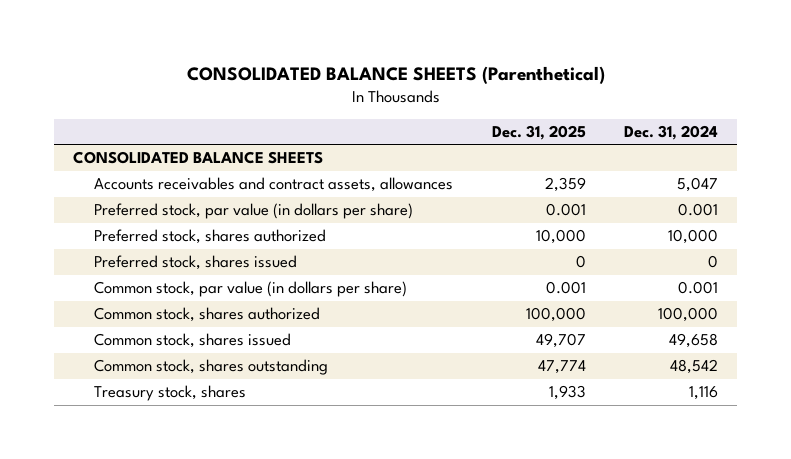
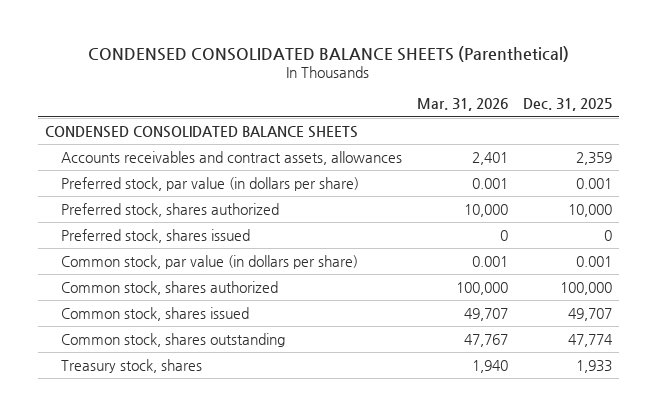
[186,65,605,84] CONSOLIDATED BALANCE SHEETS (Parenthetical) -> [88,45,570,62] CONDENSED CONSOLIDATED BALANCE SHEETS (Parenthetical)
[623,124,718,140] Dec. 31, 2024 -> none
none -> [416,98,508,112] Mar. 31, 2026
[73,151,324,165] CONSOLIDATED BALANCE SHEETS -> [45,125,359,138] CONDENSED CONSOLIDATED BALANCE SHEETS

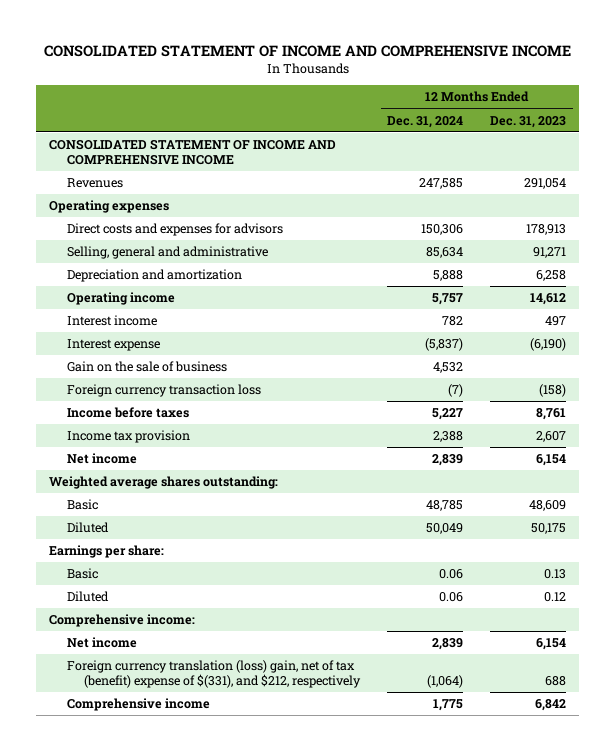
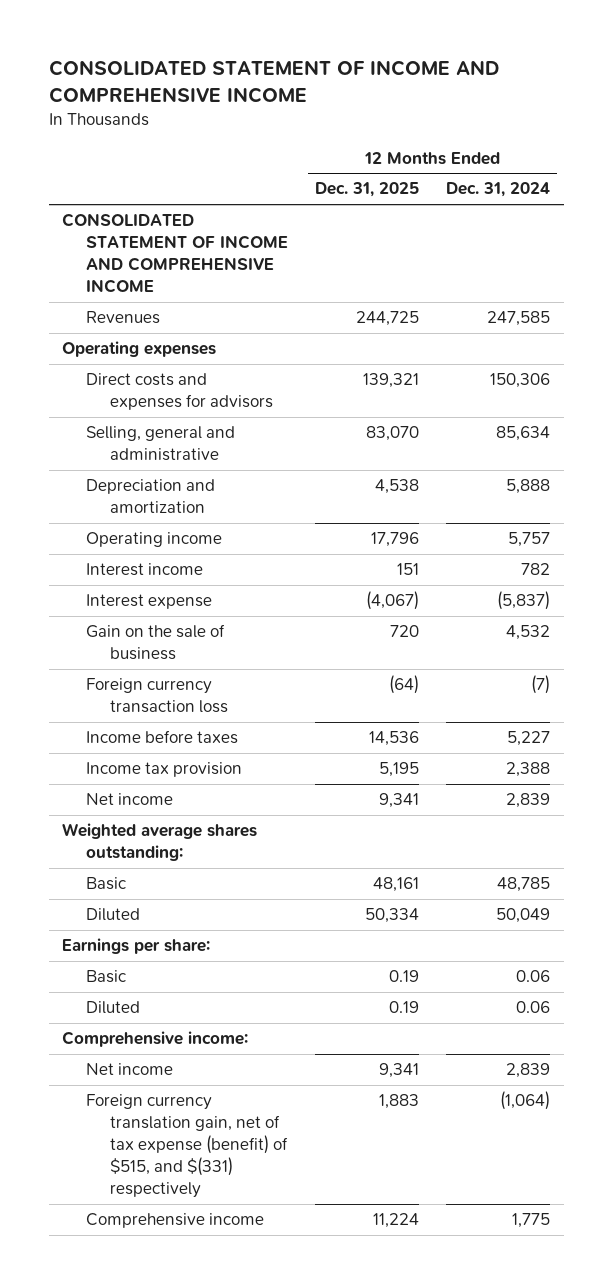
[490,115,567,128] Dec. 31, 2023 -> none
none -> [314,182,419,198] Dec. 31, 2025
[66,660,362,689] Foreign currency translation (loss) gain, net of tax (benefit) expense of $(331), and $212, respectively -> [85,1094,288,1199] Foreign currency translation gain, net of tax expense (benefit) of $515, and $(331) respectively

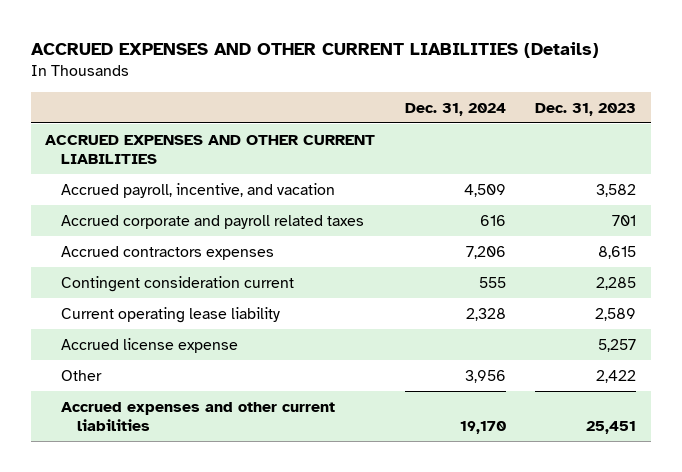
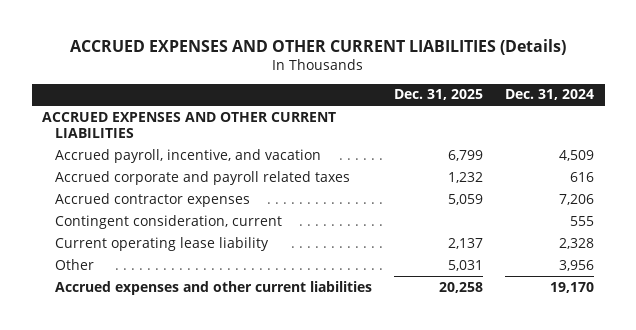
[535,102,637,116] Dec. 31, 2023 -> none
none -> [394,89,484,101] Dec. 31, 2025
[61,245,275,260] Accrued contractors expenses -> [55,192,251,207] Accrued contractor expenses
[61,275,295,292] Contingent consideration current -> [55,214,283,229] Contingent consideration, current
[61,337,239,353] Accrued license expense -> none

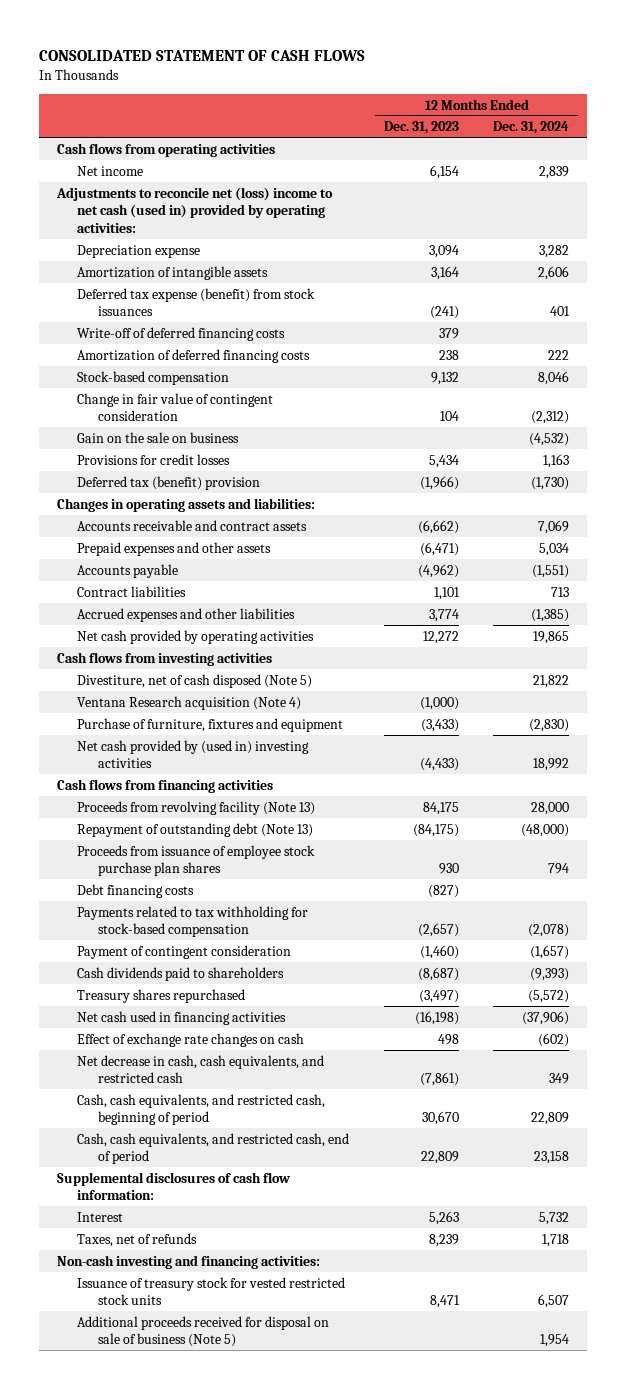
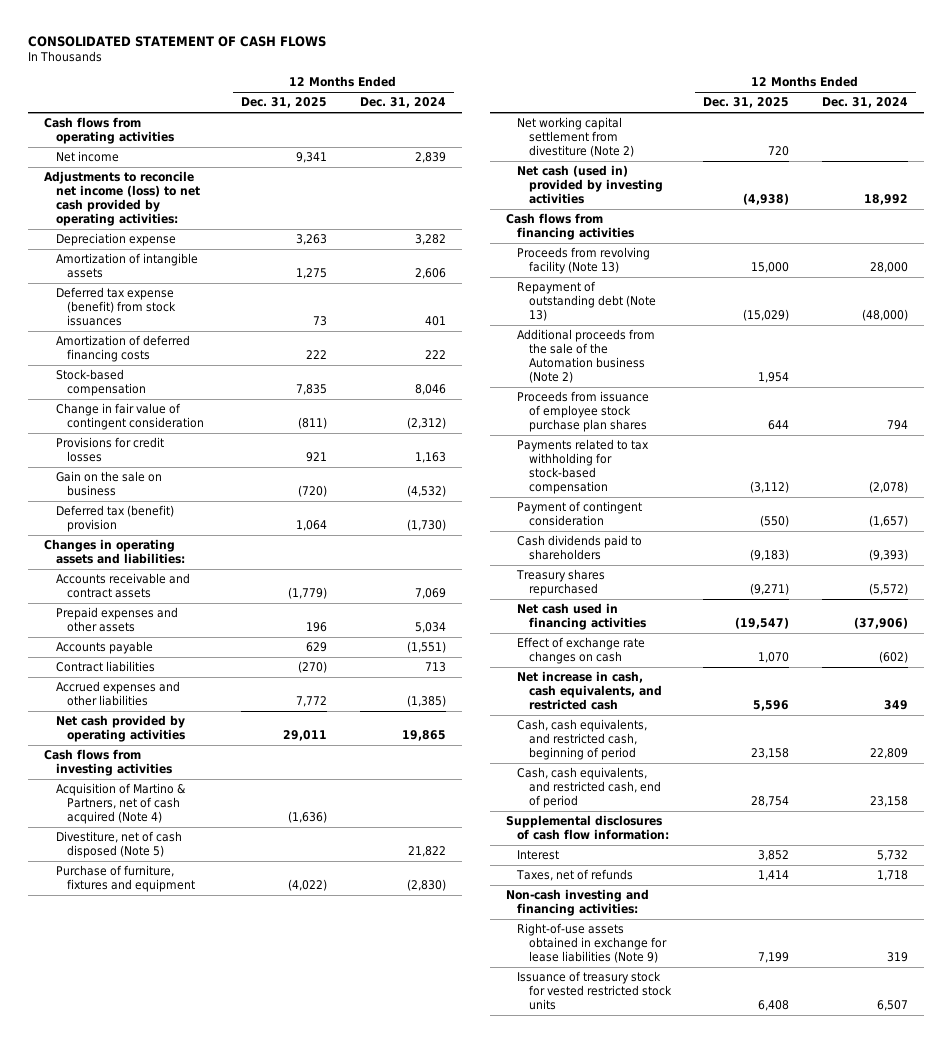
[383,121,459,135] Dec. 31, 2023 -> none
none -> [241,97,328,109] Dec. 31, 2025
[55,186,333,233] Adjustments to reconcile net (loss) income to net cash (used in) provided by operating activities: -> [44,171,200,227] Adjustments to reconcile net income (loss) to net cash provided by operating activities:
[77,326,286,341] Write-off of deferred financing costs -> none
[77,431,240,443] Gain on the sale on business -> [55,471,162,497] Gain on the sale on business
none -> [55,783,186,825] Acquisition of Martino & Partners, net of cash acquired (Note 4)
[77,695,302,710] Ventana Research acquisition (Note 4) -> none
none -> [517,117,634,158] Net working capital settlement from divestiture (Note 2)
[77,739,310,769] Net cash provided by (used in) investing activities -> [517,165,663,205] Net cash (used in) provided by investing activities
none -> [517,329,656,384] Additional proceeds from the sale of the Automation business (Note 2)
[77,883,195,898] Debt financing costs -> none
[77,1054,325,1084] Net decrease in cash, cash equivalents, and restricted cash -> [517,671,662,711] Net increase in cash, cash equivalents, and restricted cash
none -> [517,923,667,964] Right-of-use assets obtained in exchange for lease liabilities (Note 9)
[77,1315,330,1348] Additional proceeds received for disposal on sale of business (Note 5) -> none

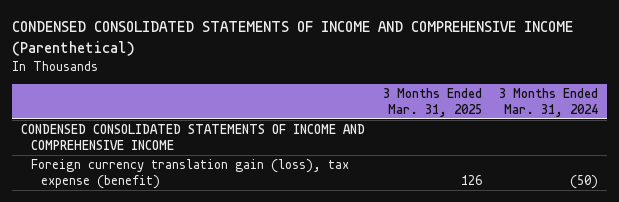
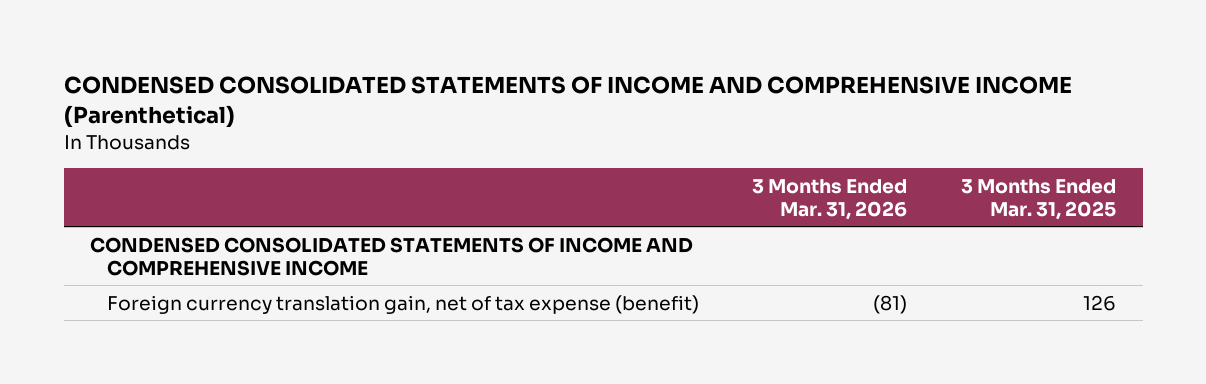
[499,88,599,117] 3 Months Ended Mar. 31, 2024 -> none
none -> [752,178,908,220] 3 Months Ended Mar. 31, 2026
[30,159,349,189] Foreign currency translation gain (loss), tax expense (benefit) -> [106,294,699,314] Foreign currency translation gain, net of tax expense (benefit)

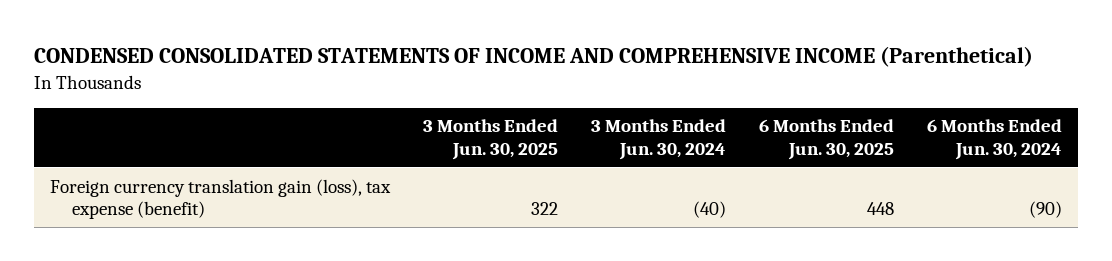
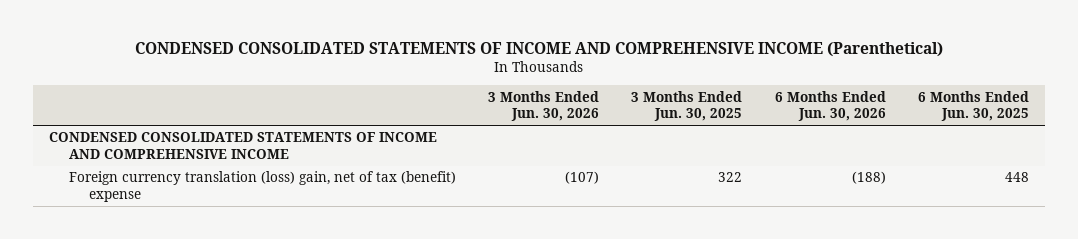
[591,119,727,160] 3 Months Ended Jun. 30, 2024 -> none
[926,119,1062,160] 6 Months Ended Jun. 30, 2024 -> none
none -> [488,90,600,122] 3 Months Ended Jun. 30, 2026
none -> [774,90,886,122] 6 Months Ended Jun. 30, 2026
none -> [49,132,438,160] CONDENSED CONSOLIDATED STATEMENTS OF INCOME AND COMPREHENSIVE INCOME
[50,178,392,220] Foreign currency translation gain (loss), tax expense (benefit) -> [68,171,456,203] Foreign currency translation (loss) gain, net of tax (benefit) expense

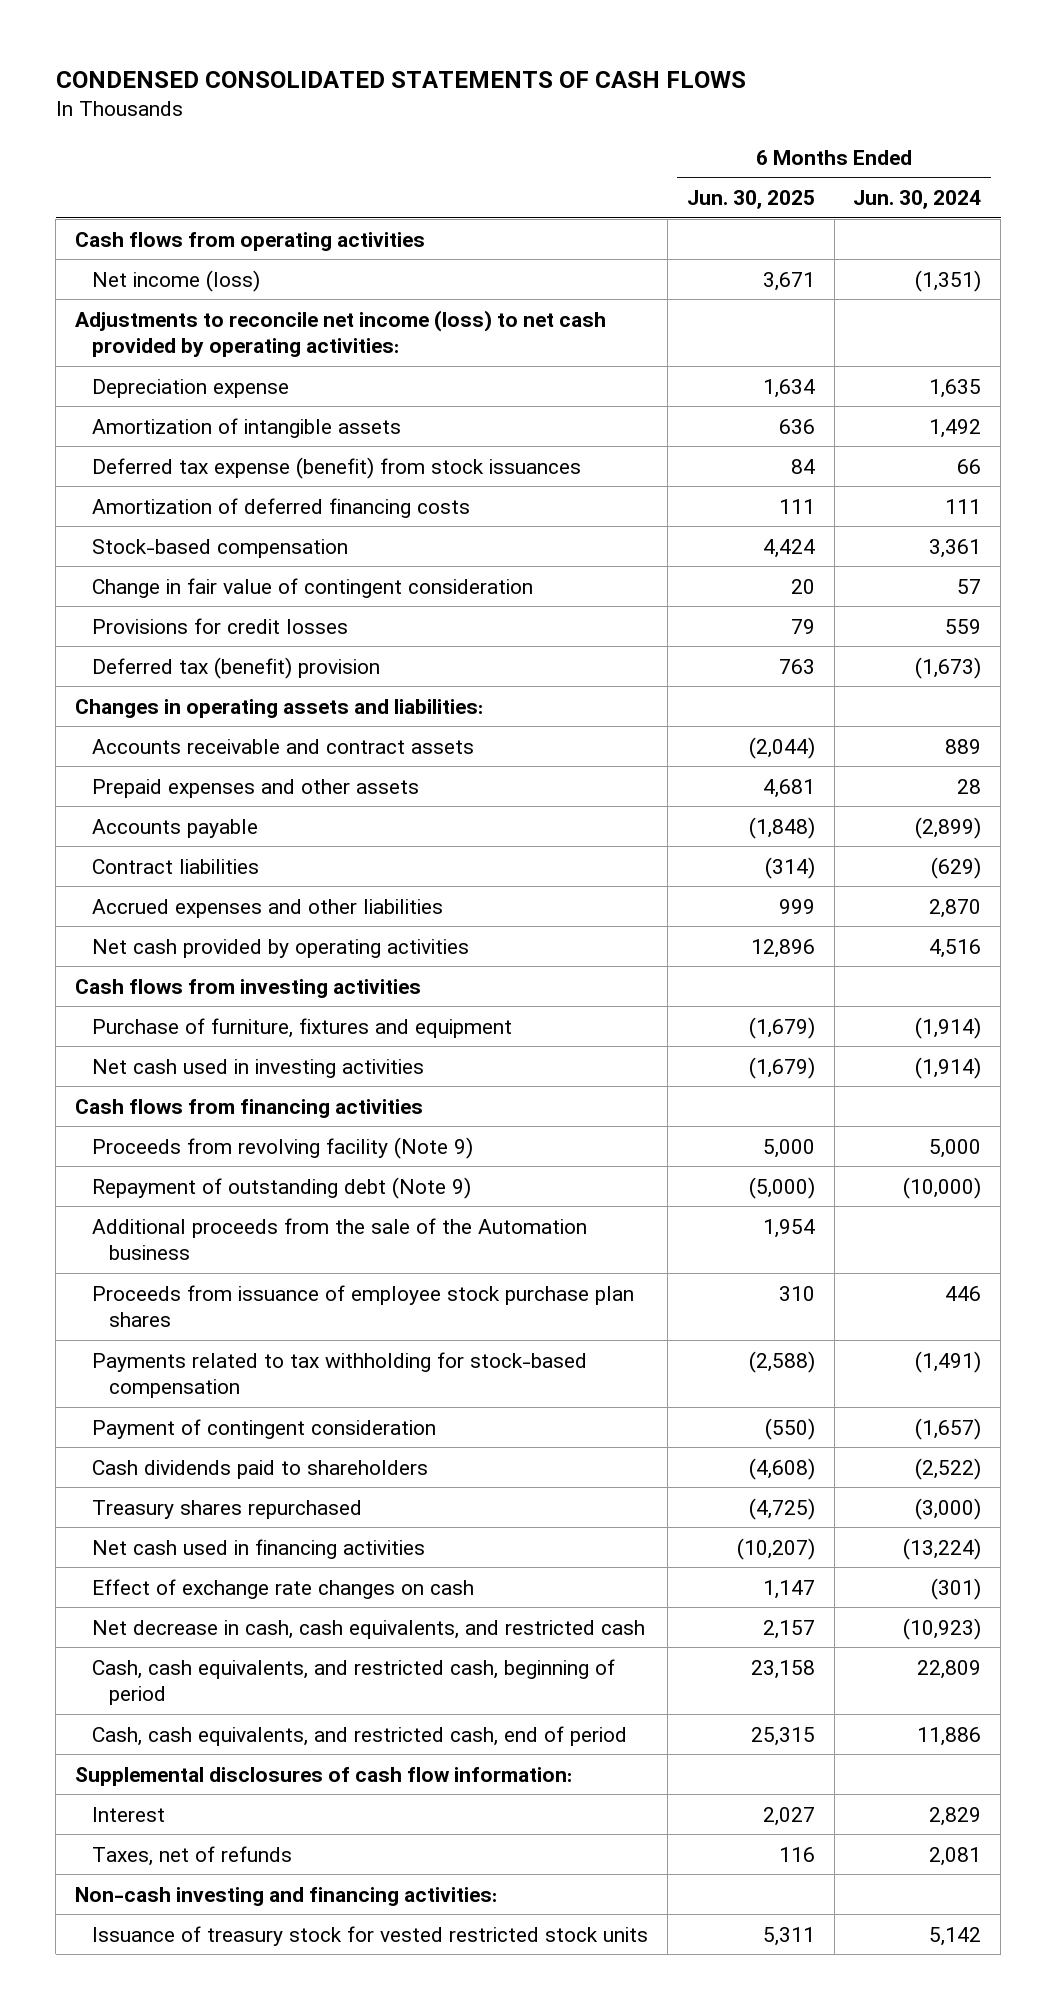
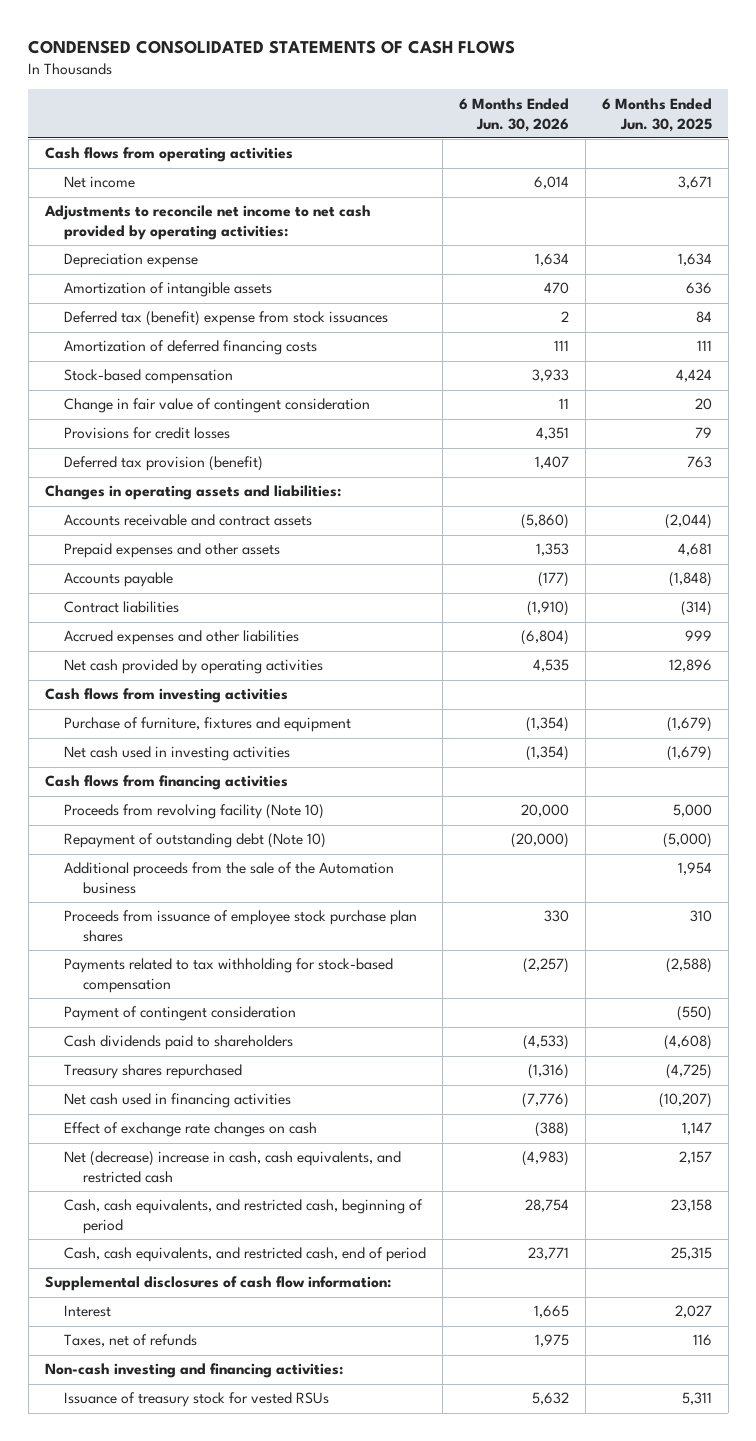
[853,190,982,210] Jun. 30, 2024 -> none
none -> [458,97,569,132] 6 Months Ended Jun. 30, 2026
[92,269,261,292] Net income (loss) -> [63,176,135,189] Net income
[75,309,607,358] Adjustments to reconcile net income (loss) to net cash provided by operating activities: -> [43,205,371,241] Adjustments to reconcile net income to net cash provided by operating activities:
[92,456,582,479] Deferred tax expense (benefit) from stock issuances -> [63,311,388,327] Deferred tax (benefit) expense from stock issuances
[92,656,381,679] Deferred tax (benefit) provision -> [63,456,263,472] Deferred tax provision (benefit)
[92,1136,474,1159] Proceeds from revolving facility (Note 9) -> [63,804,324,820] Proceeds from revolving facility (Note 10)
[92,1176,472,1199] Repayment of outstanding debt (Note 9) -> [63,833,326,849] Repayment of outstanding debt (Note 10)
[92,1619,646,1639] Net decrease in cash, cash equivalents, and restricted cash -> [63,1151,401,1184] Net (decrease) increase in cash, cash equivalents, and restricted cash
[92,1925,649,1946] Issuance of treasury stock for vested restricted stock units -> [63,1392,329,1408] Issuance of treasury stock for vested RSUs

